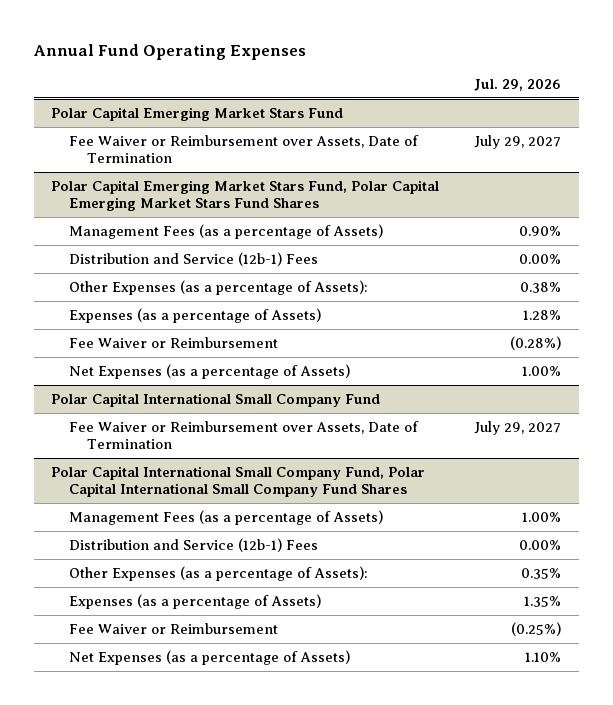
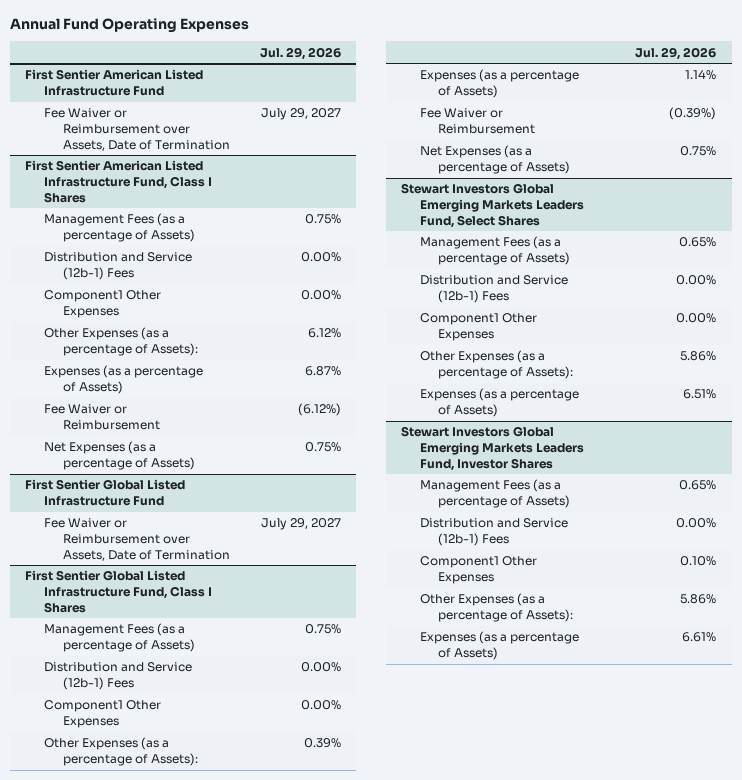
[51,106,344,121] Polar Capital Emerging Market Stars Fund -> none
none -> [25,69,204,97] First Sentier American Listed Infrastructure Fund
[51,179,440,212] Polar Capital Emerging Market Stars Fund, Polar Capital Emerging Market Stars Fund Shares -> none
none -> [25,160,212,203] First Sentier American Listed Infrastructure Fund, Class I Shares
[519,225,562,236] 0.90% -> [304,214,341,225] 0.75%
[51,392,381,407] Polar Capital International Small Company Fund -> none
none -> [43,290,161,319] Component1 Other Expenses
[520,281,562,293] 0.38% -> [307,328,341,339] 6.12%
[523,309,562,320] 1.28% -> [304,366,341,377] 6.87%
[510,335,562,350] (0.28%) -> [297,403,341,417] (6.12%)
[522,365,562,376] 1.00% -> [304,442,341,453] 0.75%
none -> [25,479,186,507] First Sentier Global Listed Infrastructure Fund
[51,465,426,498] Polar Capital International Small Company Fund, Polar Capital International Small Company Fund Shares -> none
none -> [25,570,212,613] First Sentier Global Listed Infrastructure Fund, Class I Shares
[522,511,562,522] 1.00% -> [304,624,341,635] 0.75%
none -> [43,700,161,729] Component1 Other Expenses
[521,567,562,579] 0.35% -> [303,738,341,749] 0.39%
[524,595,562,607] 1.35% -> [685,70,717,81] 1.14%
[511,621,562,636] (0.25%) -> [669,107,717,121] (0.39%)
[525,651,562,662] 1.10% -> [680,146,717,157] 0.75%
none -> [401,183,584,228] Stewart Investors Global Emerging Markets Leaders Fund, Select Shares
none -> [419,236,571,266] Management Fees (as a percentage of Assets)
none -> [419,275,568,304] Distribution and Service (12b-1) Fees
none -> [419,313,537,342] Component1 Other Expenses
none -> [419,350,574,380] Other Expenses (as a percentage of Assets):
none -> [419,388,579,418] Expenses (as a percentage of Assets)
none -> [401,426,584,471] Stewart Investors Global Emerging Markets Leaders Fund, Investor Shares
none -> [419,479,571,509] Management Fees (as a percentage of Assets)
none -> [419,518,568,547] Distribution and Service (12b-1) Fees
none -> [419,556,537,585] Component1 Other Expenses
none -> [419,593,574,623] Other Expenses (as a percentage of Assets):
none -> [419,631,579,661] Expenses (as a percentage of Assets)

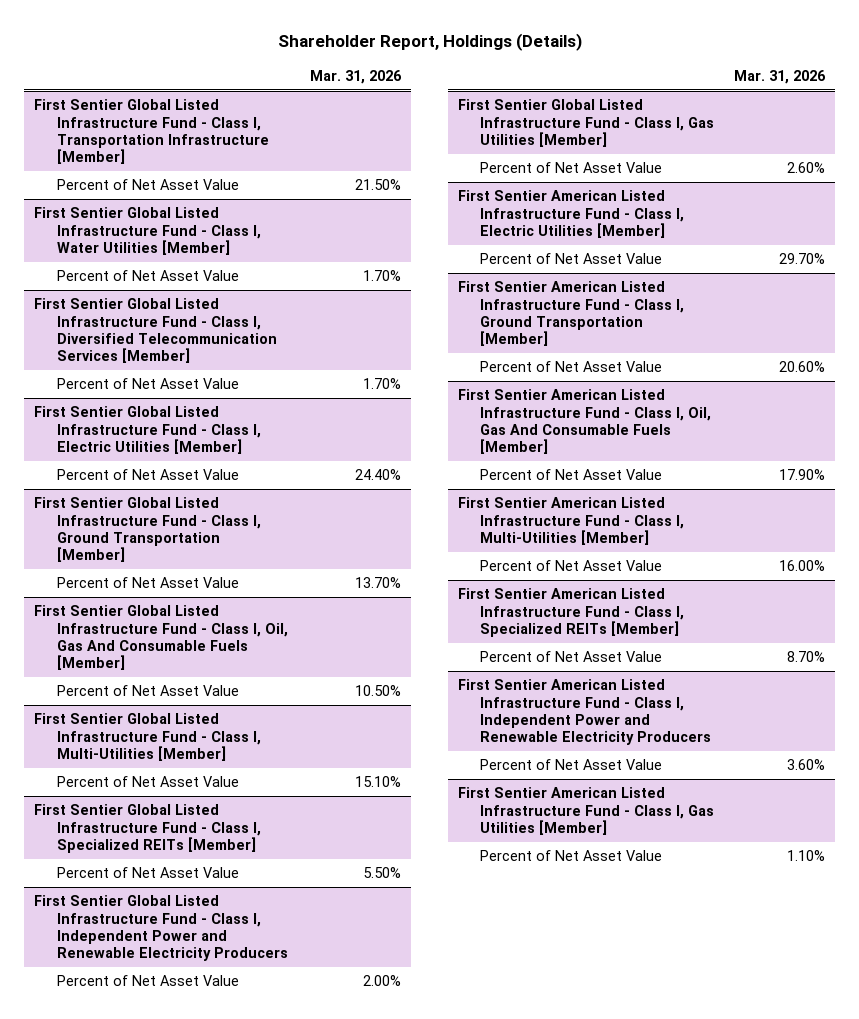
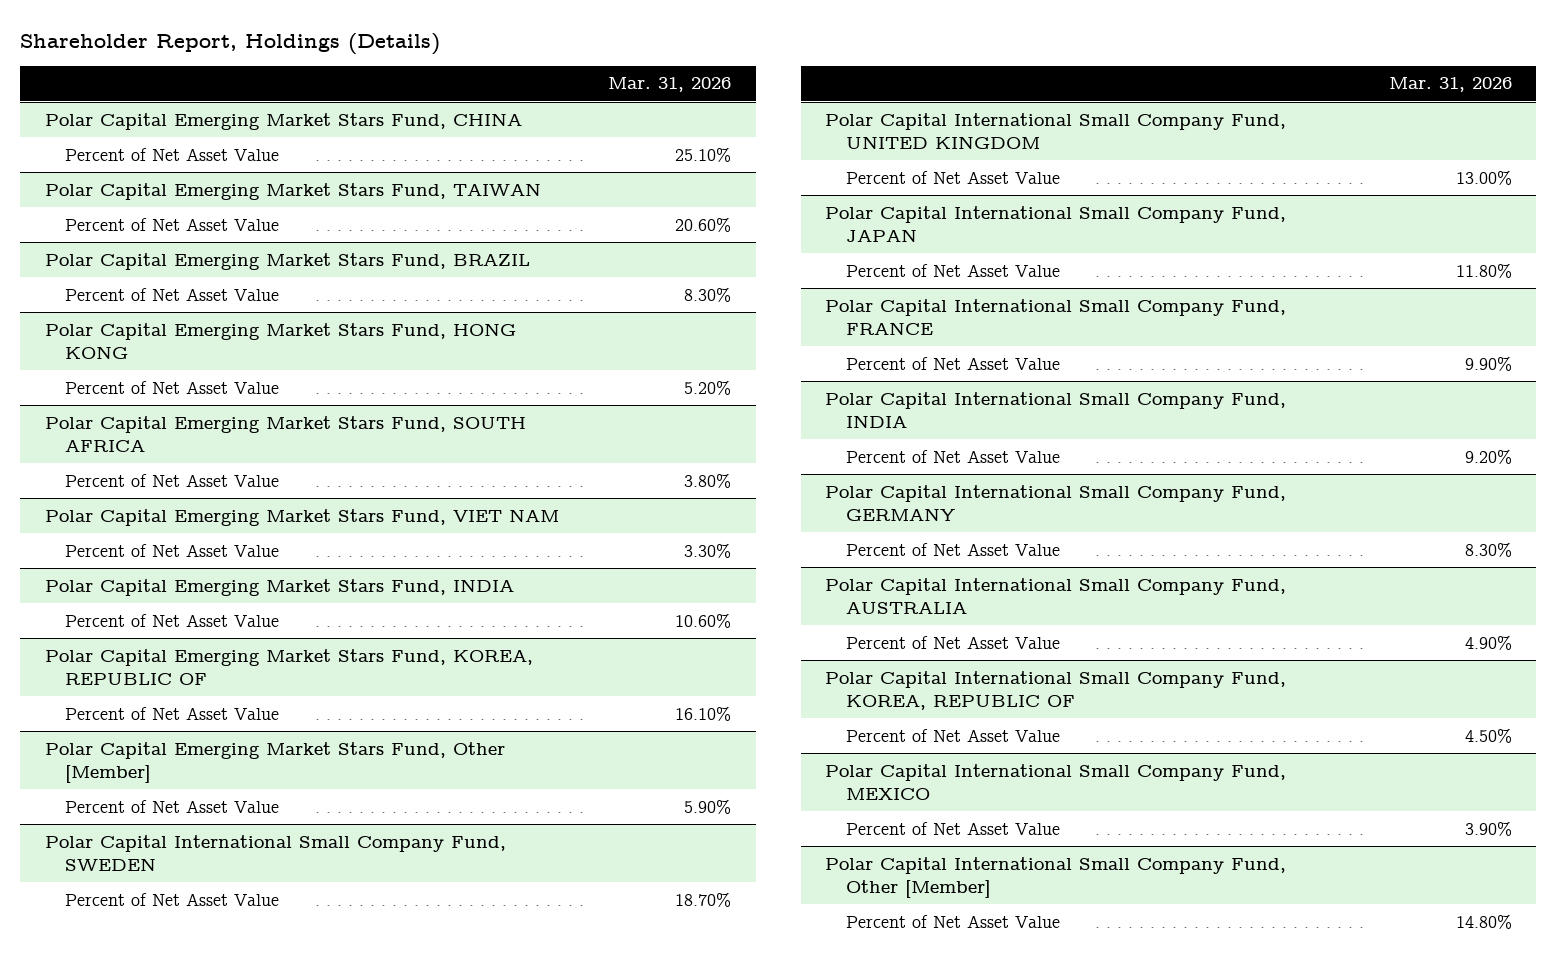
[33,99,269,165] First Sentier Global Listed Infrastructure Fund - Class I, Transportation Infrastructure [Member] -> none
[33,207,261,256] First Sentier Global Listed Infrastructure Fund - Class I, Water Utilities [Member] -> none
[56,270,239,282] Percent of Net Asset Value -> none
[33,298,277,364] First Sentier Global Listed Infrastructure Fund - Class I, Diversified Telecommunication Services [Member] -> none
[56,378,239,390] Percent of Net Asset Value -> none
[33,406,261,455] First Sentier Global Listed Infrastructure Fund - Class I, Electric Utilities [Member] -> none
[56,469,239,481] Percent of Net Asset Value -> none
[33,497,261,563] First Sentier Global Listed Infrastructure Fund - Class I, Ground Transportation [Member] -> none
[56,577,239,589] Percent of Net Asset Value -> none
[33,605,288,671] First Sentier Global Listed Infrastructure Fund - Class I, Oil, Gas And Consumable Fuels [Member] -> none
[56,685,239,697] Percent of Net Asset Value -> none
[33,713,261,762] First Sentier Global Listed Infrastructure Fund - Class I, Multi-Utilities [Member] -> none
[56,776,239,788] Percent of Net Asset Value -> none
[33,804,261,854] First Sentier Global Listed Infrastructure Fund - Class I, Specialized REITs [Member] -> none
[56,867,239,879] Percent of Net Asset Value -> none
[33,895,288,962] First Sentier Global Listed Infrastructure Fund - Class I, Independent Power and Renewable Electricity Producers -> none
[56,975,239,987] Percent of Net Asset Value -> none
[457,99,715,148] First Sentier Global Listed Infrastructure Fund - Class I, Gas Utilities [Member] -> none
[480,162,663,174] Percent of Net Asset Value -> none
[457,190,685,239] First Sentier American Listed Infrastructure Fund - Class I, Electric Utilities [Member] -> none
[480,253,663,265] Percent of Net Asset Value -> none
[457,281,685,347] First Sentier American Listed Infrastructure Fund - Class I, Ground Transportation [Member] -> none
none -> [45,112,523,130] Polar Capital Emerging Market Stars Fund, CHINA
[355,179,402,191] 21.50% -> [675,146,732,162] 25.10%
none -> [45,182,542,200] Polar Capital Emerging Market Stars Fund, TAIWAN
[457,389,712,455] First Sentier American Listed Infrastructure Fund - Class I, Oil, Gas And Consumable Fuels [Member] -> none
[457,497,685,546] First Sentier American Listed Infrastructure Fund - Class I, Multi-Utilities [Member] -> none
[457,588,685,638] First Sentier American Listed Infrastructure Fund - Class I, Specialized REITs [Member] -> none
[457,679,712,746] First Sentier American Listed Infrastructure Fund - Class I, Independent Power and Renewable Electricity Producers -> none
[457,787,715,836] First Sentier American Listed Infrastructure Fund - Class I, Gas Utilities [Member] -> none
none -> [45,252,531,270] Polar Capital Emerging Market Stars Fund, BRAZIL
[779,469,826,481] 17.90% -> [684,286,732,302] 8.30%
none -> [45,322,517,359] Polar Capital Emerging Market Stars Fund, HONG KONG
[779,560,826,572] 16.00% -> [684,379,732,395] 5.20%
none -> [45,415,527,452] Polar Capital Emerging Market Stars Fund, SOUTH AFRICA
[787,651,826,663] 8.70% -> [684,472,732,488] 3.80%
none -> [45,508,560,526] Polar Capital Emerging Market Stars Fund, VIET NAM
[787,759,826,771] 3.60% -> [684,542,732,558] 3.30%
none -> [45,578,515,596] Polar Capital Emerging Market Stars Fund, INDIA
[787,850,826,862] 1.10% -> [675,612,732,628] 10.60%
none -> [45,648,534,685] Polar Capital Emerging Market Stars Fund, KOREA, REPUBLIC OF
none -> [65,706,280,720] Percent of Net Asset Value
none -> [45,741,506,783] Polar Capital Emerging Market Stars Fund, Other [Member]
none -> [65,799,280,813] Percent of Net Asset Value
none -> [45,834,507,871] Polar Capital International Small Company Fund, SWEDEN
none -> [65,892,280,906] Percent of Net Asset Value
none -> [825,112,1287,149] Polar Capital International Small Company Fund, UNITED KINGDOM
none -> [845,170,1060,184] Percent of Net Asset Value
none -> [825,205,1287,242] Polar Capital International Small Company Fund, JAPAN
none -> [845,263,1060,277] Percent of Net Asset Value
none -> [825,298,1287,335] Polar Capital International Small Company Fund, FRANCE
none -> [845,356,1060,370] Percent of Net Asset Value
none -> [825,391,1287,428] Polar Capital International Small Company Fund, INDIA
none -> [845,449,1060,463] Percent of Net Asset Value
none -> [825,484,1287,521] Polar Capital International Small Company Fund, GERMANY
none -> [845,542,1060,556] Percent of Net Asset Value
none -> [825,577,1287,614] Polar Capital International Small Company Fund, AUSTRALIA
none -> [845,635,1060,649] Percent of Net Asset Value
none -> [825,670,1287,710] Polar Capital International Small Company Fund, KOREA, REPUBLIC OF
none -> [845,728,1060,742] Percent of Net Asset Value
none -> [825,763,1287,800] Polar Capital International Small Company Fund, MEXICO
none -> [845,821,1060,835] Percent of Net Asset Value
none -> [825,856,1287,898] Polar Capital International Small Company Fund, Other [Member]
none -> [845,914,1060,928] Percent of Net Asset Value

